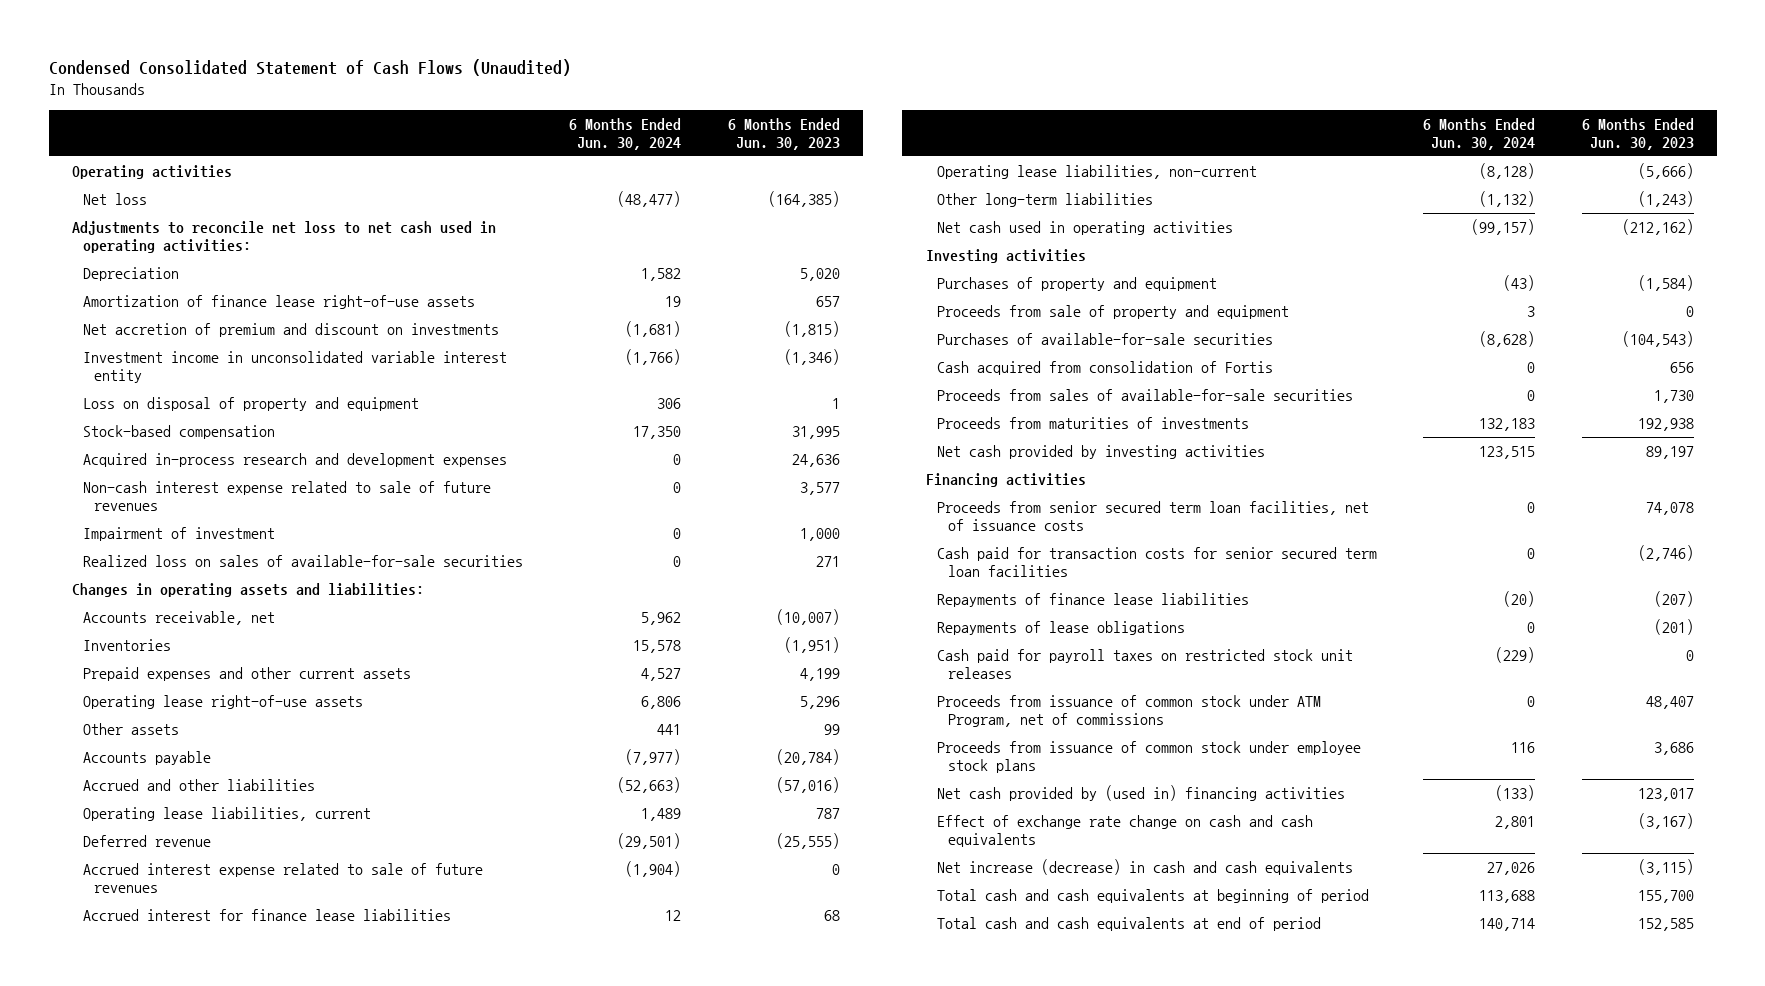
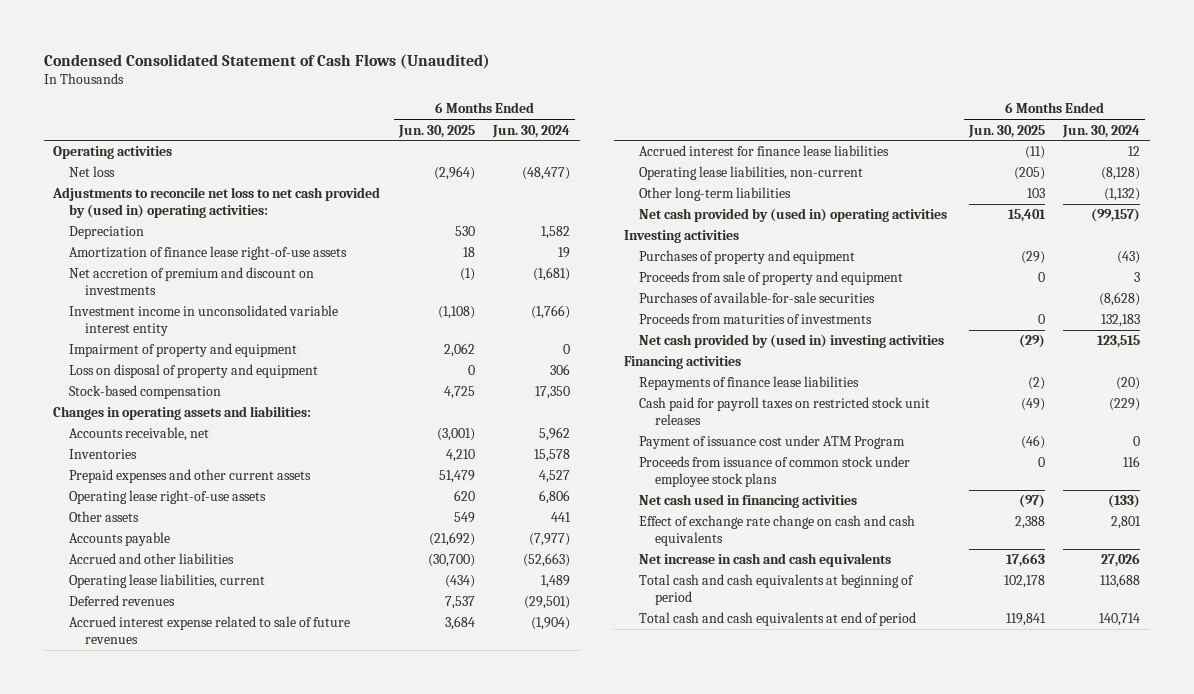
[727,117,840,150] 6 Months Ended Jun. 30, 2023 -> none
none -> [397,124,475,138] Jun. 30, 2025
[71,220,496,254] Adjustments to reconcile net loss to net cash used in operating activities: -> [52,187,381,219] Adjustments to reconcile net loss to net cash provided by (used in) operating activities:
none -> [69,343,298,358] Impairment of property and equipment
[83,452,508,467] Acquired in-process research and development expenses -> none
[83,480,492,512] Non-cash interest expense related to sale of future revenues -> none
[83,526,276,541] Impairment of investment -> none
[83,554,524,567] Realized loss on sales of available-for-sale securities -> none
[83,834,212,847] Deferred revenue -> [69,595,176,607] Deferred revenues
[936,220,1233,235] Net cash used in operating activities -> [639,208,948,223] Net cash provided by (used in) operating activities
[936,360,1273,375] Cash acquired from consolidation of Fortis -> none
[936,388,1353,401] Proceeds from sales of available-for-sale securities -> none
[936,444,1265,459] Net cash provided by investing activities -> [639,334,945,349] Net cash provided by (used in) investing activities
[936,500,1369,532] Proceeds from senior secured term loan facilities, net of issuance costs -> none
[936,546,1377,578] Cash paid for transaction costs for senior secured term loan facilities -> none
[936,620,1185,635] Repayments of lease obligations -> none
[936,694,1321,728] Proceeds from issuance of common stock under ATM Program, net of commissions -> none
none -> [639,435,906,450] Payment of issuance cost under ATM Program
[936,784,1345,801] Net cash provided by (used in) financing activities -> [639,494,858,509] Net cash used in financing activities
[936,858,1353,875] Net increase (decrease) in cash and cash equivalents -> [639,553,892,568] Net increase in cash and cash equivalents

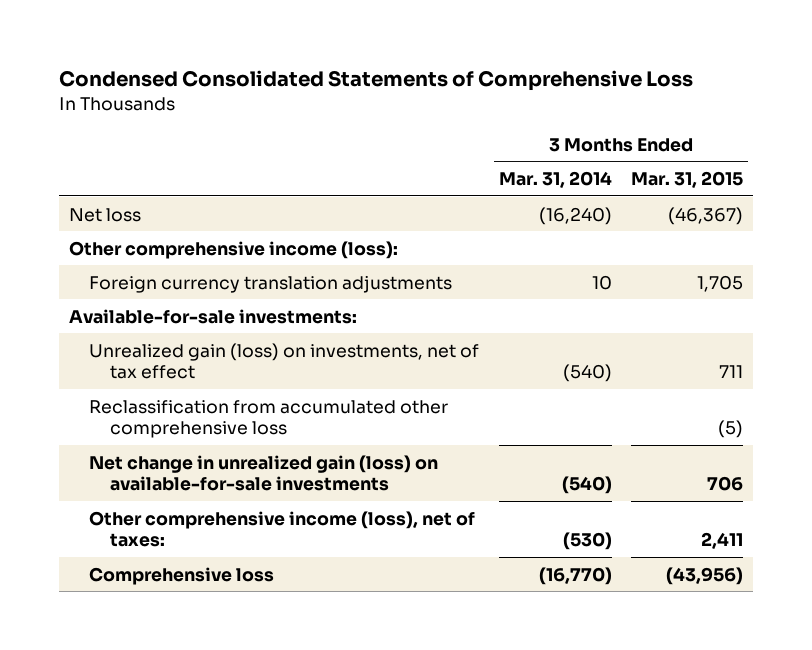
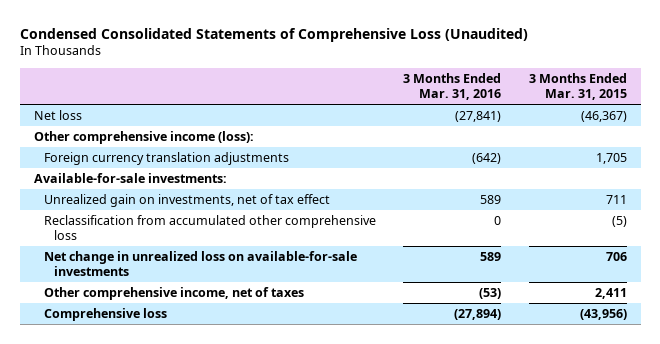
[59,70,694,92] Condensed Consolidated Statements of Comprehensive Loss -> [19,27,528,42] Condensed Consolidated Statements of Comprehensive Loss (Unaudited)
[498,171,612,189] Mar. 31, 2014 -> none
none -> [403,72,502,100] 3 Months Ended Mar. 31, 2016
[89,342,480,380] Unrealized gain (loss) on investments, net of tax effect -> [43,194,330,208] Unrealized gain on investments, net of tax effect
[89,454,439,492] Net change in unrealized gain (loss) on available-for-sale investments -> [43,251,357,277] Net change in unrealized loss on available-for-sale investments
[89,510,476,548] Other comprehensive income (loss), net of taxes: -> [43,287,304,301] Other comprehensive income, net of taxes

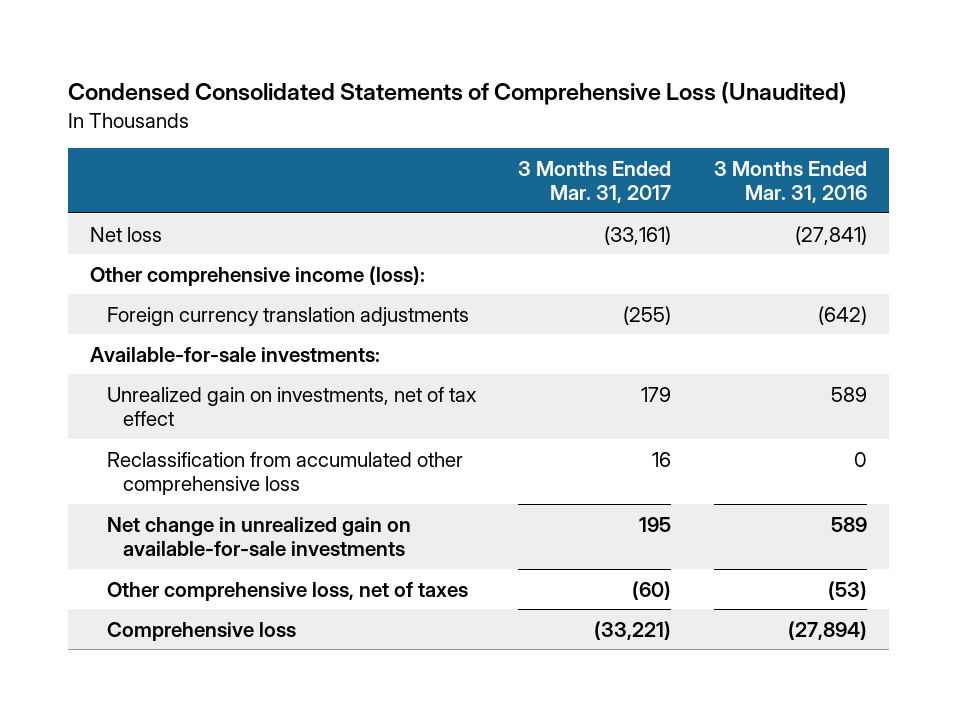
[528,72,627,100] 3 Months Ended Mar. 31, 2015 -> none
none -> [518,160,672,204] 3 Months Ended Mar. 31, 2017
[43,251,357,277] Net change in unrealized loss on available-for-sale investments -> [106,516,411,557] Net change in unrealized gain on available-for-sale investments
[43,287,304,301] Other comprehensive income, net of taxes -> [106,581,468,601] Other comprehensive loss, net of taxes

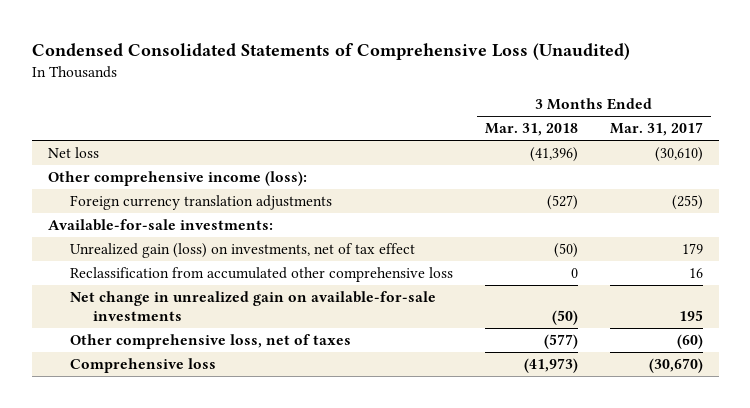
[714,160,868,204] 3 Months Ended Mar. 31, 2016 -> none
none -> [484,123,578,137] Mar. 31, 2018
[604,225,672,245] (33,161) -> [654,147,703,163] (30,610)
[106,386,477,427] Unrealized gain on investments, net of tax effect -> [70,243,416,259] Unrealized gain (loss) on investments, net of tax effect
[594,620,672,640] (33,221) -> [648,358,703,374] (30,670)

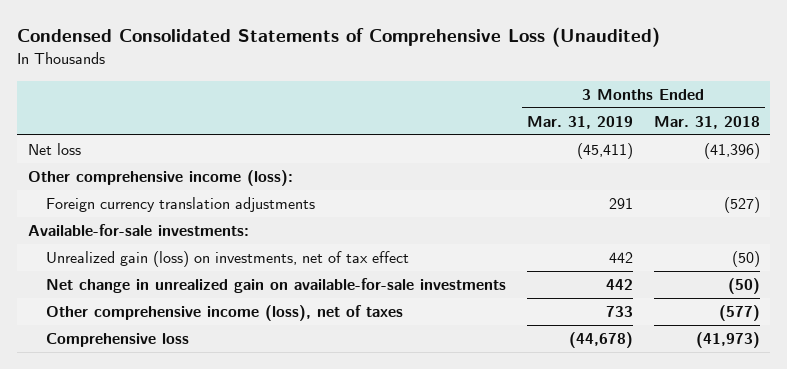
[609,122,703,137] Mar. 31, 2017 -> none
none -> [526,115,633,129] Mar. 31, 2019
[70,267,454,283] Reclassification from accumulated other comprehensive loss -> none
[70,334,352,350] Other comprehensive loss, net of taxes -> [45,305,403,322] Other comprehensive income (loss), net of taxes

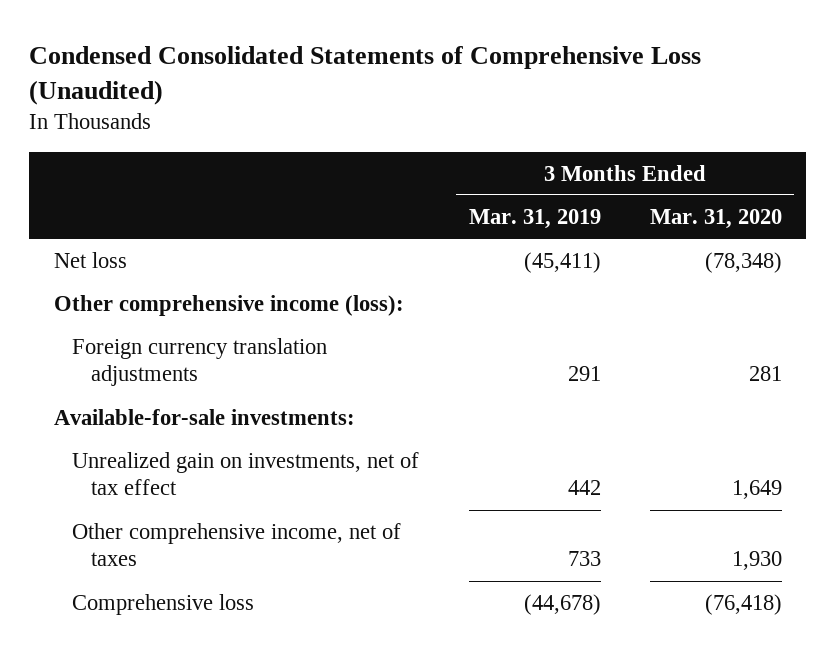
[653,115,760,129] Mar. 31, 2018 -> none
none -> [649,208,782,229] Mar. 31, 2020
[45,278,506,294] Net change in unrealized gain on available-for-sale investments -> none
[45,251,409,268] Unrealized gain (loss) on investments, net of tax effect -> [72,451,420,496] Unrealized gain on investments, net of tax effect
[45,305,403,322] Other comprehensive income (loss), net of taxes -> [72,522,402,567] Other comprehensive income, net of taxes

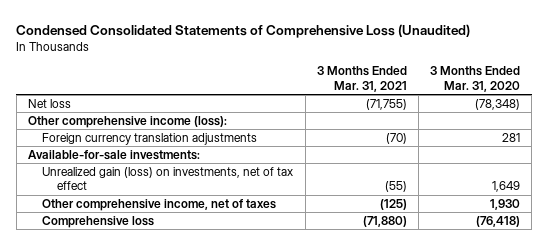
[468,208,601,229] Mar. 31, 2019 -> none
none -> [316,66,407,92] 3 Months Ended Mar. 31, 2021
[72,451,420,496] Unrealized gain on investments, net of tax effect -> [42,166,294,191] Unrealized gain (loss) on investments, net of tax effect

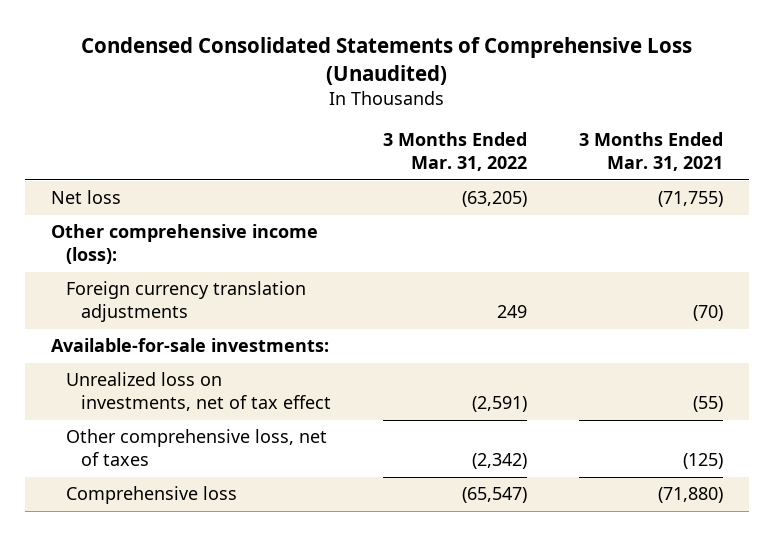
[430,66,521,92] 3 Months Ended Mar. 31, 2020 -> none
none -> [382,132,527,172] 3 Months Ended Mar. 31, 2022
[42,166,294,191] Unrealized gain (loss) on investments, net of tax effect -> [65,372,331,412] Unrealized loss on investments, net of tax effect
[42,198,277,211] Other comprehensive income, net of taxes -> [65,429,327,467] Other comprehensive loss, net of taxes

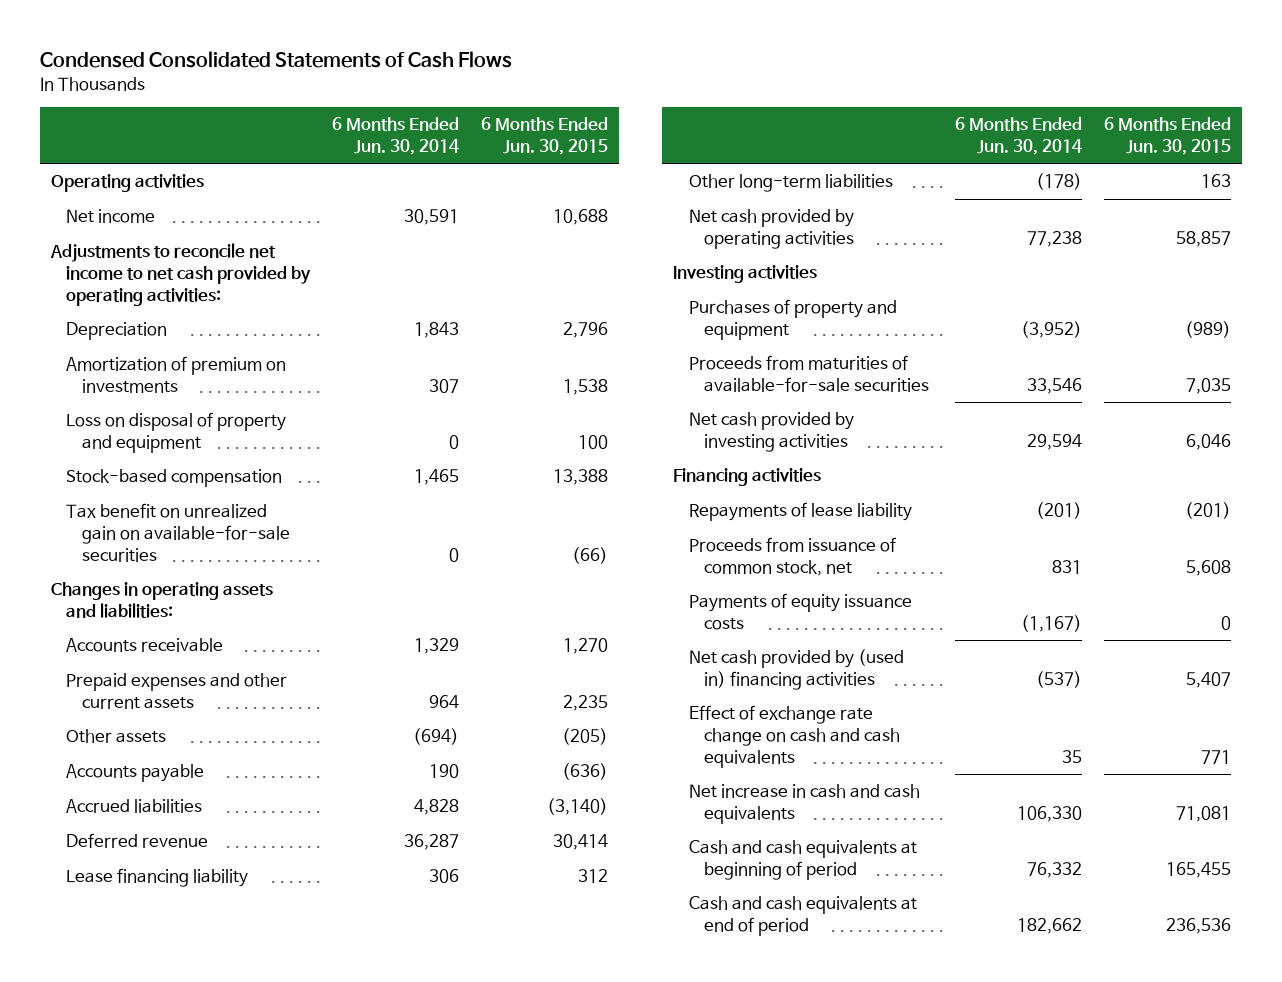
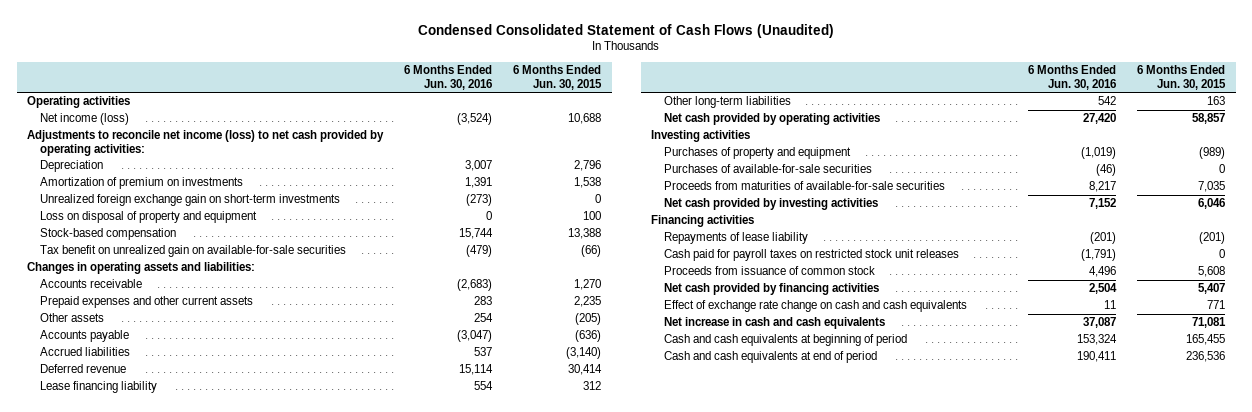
[39,50,512,68] Condensed Consolidated Statements of Cash Flows -> [418,23,835,38] Condensed Consolidated Statement of Cash Flows (Unaudited)
[332,117,460,156] 6 Months Ended Jun. 30, 2014 -> none
none -> [404,65,493,90] 6 Months Ended Jun. 30, 2016
[66,209,156,224] Net income -> [39,113,129,126] Net income (loss)
[49,243,312,306] Adjustments to reconcile net income to net cash provided by operating activities: -> [27,130,385,157] Adjustments to reconcile net income (loss) to net cash provided by operating activities:
none -> [39,194,340,207] Unrealized foreign exchange gain on short-term investments
none -> [663,164,872,174] Purchases of available-for-sale securities
[688,593,912,631] Payments of equity issuance costs -> none
none -> [663,249,959,262] Cash paid for payroll taxes on restricted stock unit releases
[688,537,896,577] Proceeds from issuance of common stock, net -> [663,266,875,276] Proceeds from issuance of common stock
[688,649,904,691] Net cash provided by (used in) financing activities -> [663,283,879,296] Net cash provided by financing activities

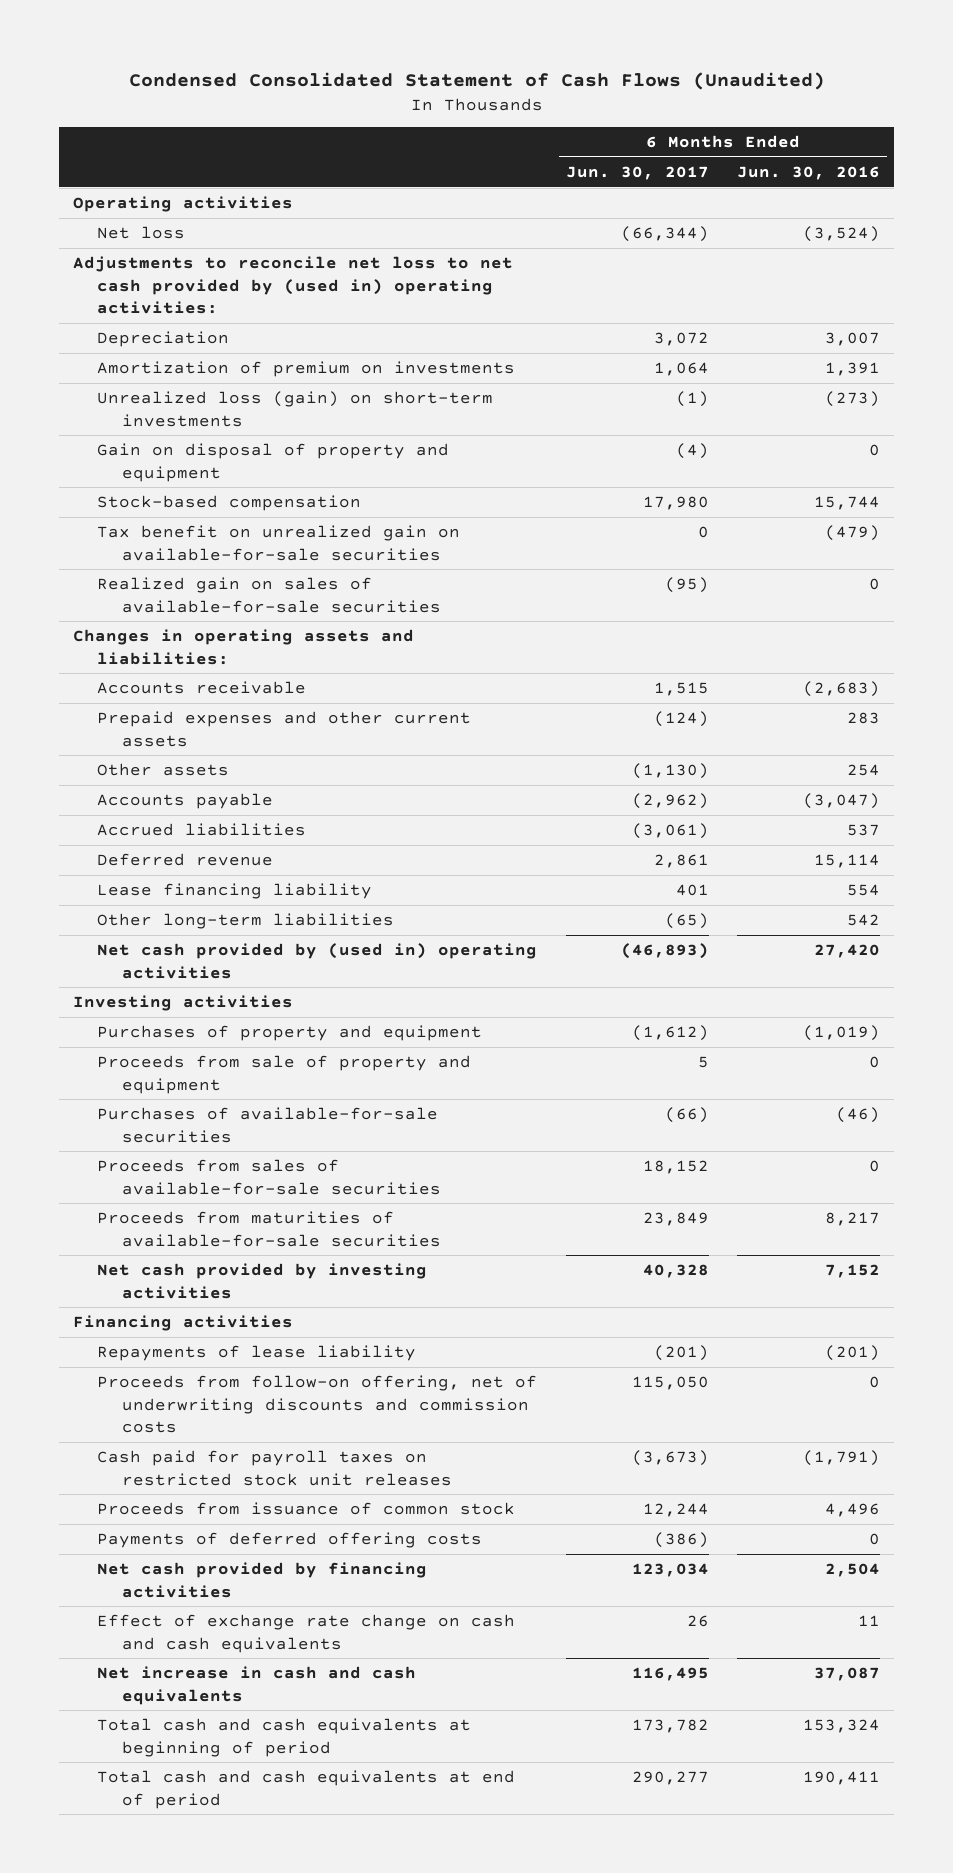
[513,65,603,90] 6 Months Ended Jun. 30, 2015 -> none
none -> [565,165,709,180] Jun. 30, 2017
[39,113,129,126] Net income (loss) -> [97,226,186,240] Net loss
[27,130,385,157] Adjustments to reconcile net income (loss) to net cash provided by operating activities: -> [73,256,514,315] Adjustments to reconcile net loss to net cash provided by (used in) operating activities:
[39,194,340,207] Unrealized foreign exchange gain on short-term investments -> [97,391,494,427] Unrealized loss (gain) on short-term investments
[39,211,257,224] Loss on disposal of property and equipment -> [97,443,450,482] Gain on disposal of property and equipment
none -> [97,577,441,613] Realized gain on sales of available-for-sale securities
[663,113,880,126] Net cash provided by operating activities -> [97,943,538,979] Net cash provided by (used in) operating activities
none -> [97,1055,472,1094] Proceeds from sale of property and equipment
none -> [97,1159,441,1195] Proceeds from sales of available-for-sale securities
none -> [97,1375,538,1434] Proceeds from follow-on offering, net of underwriting discounts and commission costs
none -> [97,1532,483,1549] Payments of deferred offering costs
[663,334,907,347] Cash and cash equivalents at beginning of period -> [97,1718,472,1757] Total cash and cash equivalents at beginning of period
[663,351,877,364] Cash and cash equivalents at end of period -> [97,1770,516,1809] Total cash and cash equivalents at end of period

